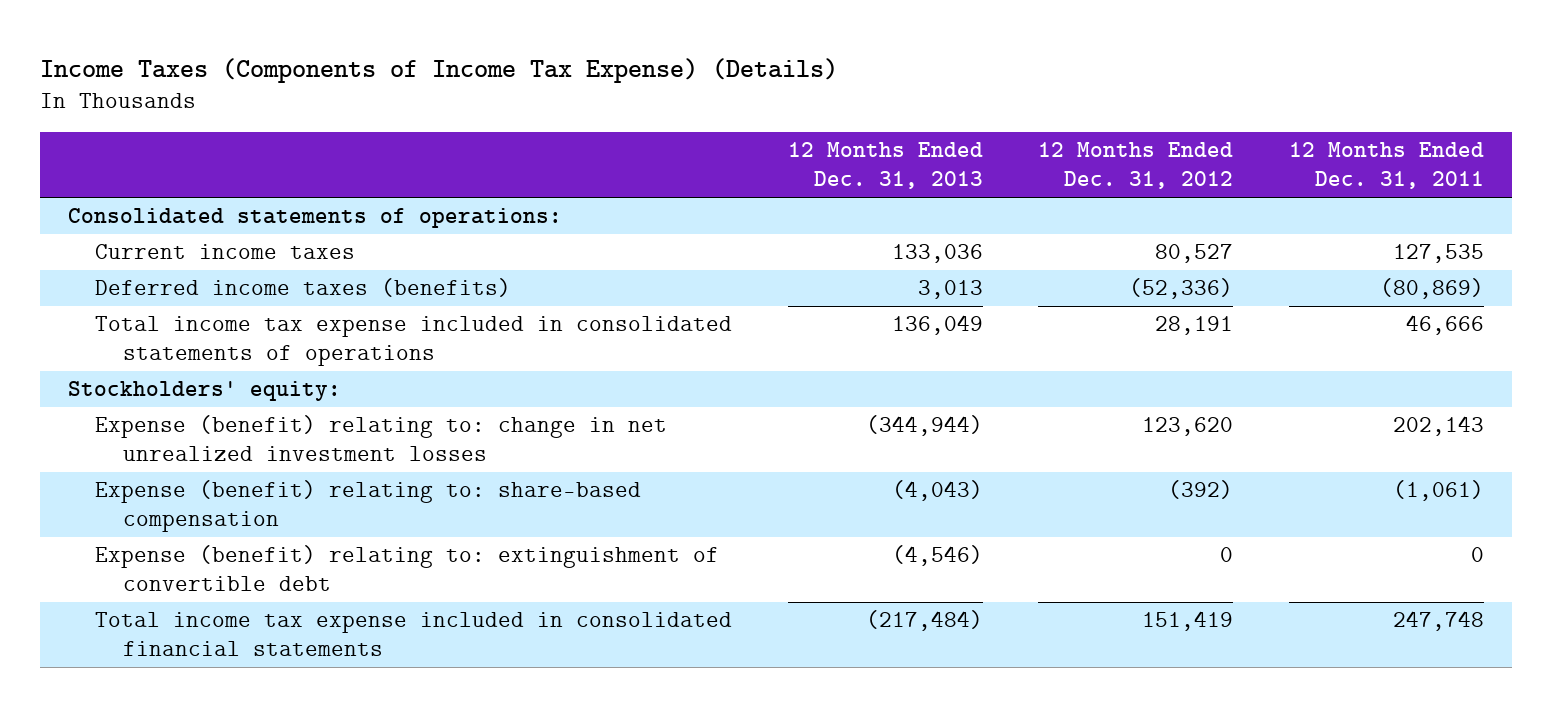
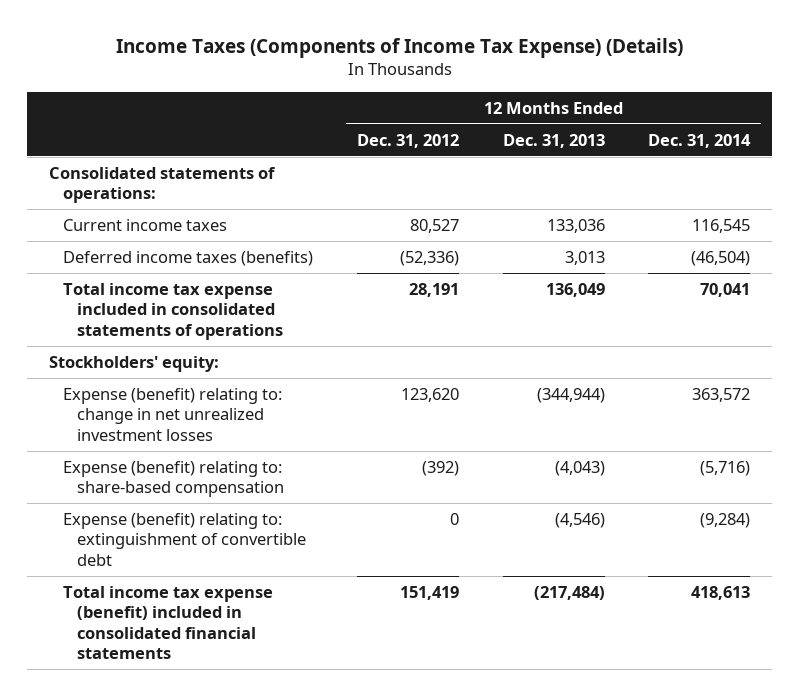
[1288,142,1484,190] 12 Months Ended Dec. 31, 2011 -> none
none -> [648,133,752,148] Dec. 31, 2014
[95,612,733,657] Total income tax expense included in consolidated financial statements -> [62,585,273,660] Total income tax expense (benefit) included in consolidated financial statements

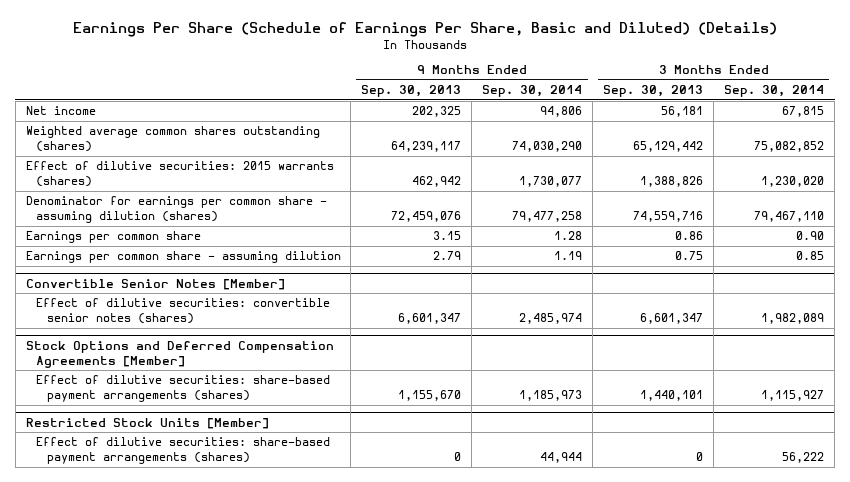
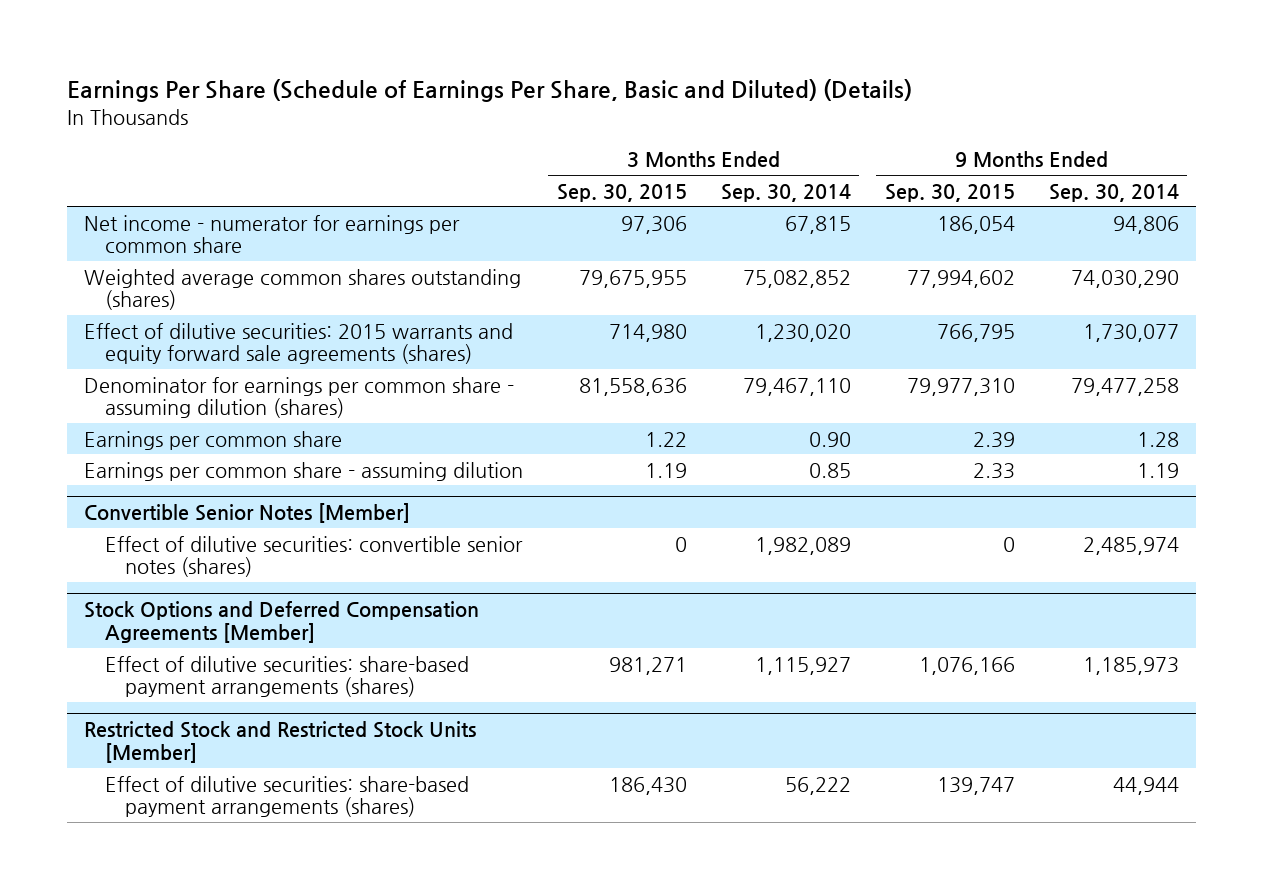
[361,85,462,98] Sep. 30, 2013 -> none
[603,85,704,98] Sep. 30, 2013 -> none
none -> [556,183,687,202] Sep. 30, 2015
none -> [884,183,1015,202] Sep. 30, 2015
[25,106,96,116] Net income -> [83,214,460,254] Net income - numerator for earnings per common share
[25,161,334,188] Effect of dilutive securities: 2015 warrants (shares) -> [83,322,513,365] Effect of dilutive securities: 2015 warrants and equity forward sale agreements (shares)
[25,417,269,429] Restricted Stock Units [Member] -> [83,721,476,763] Restricted Stock and Restricted Stock Units [Member]

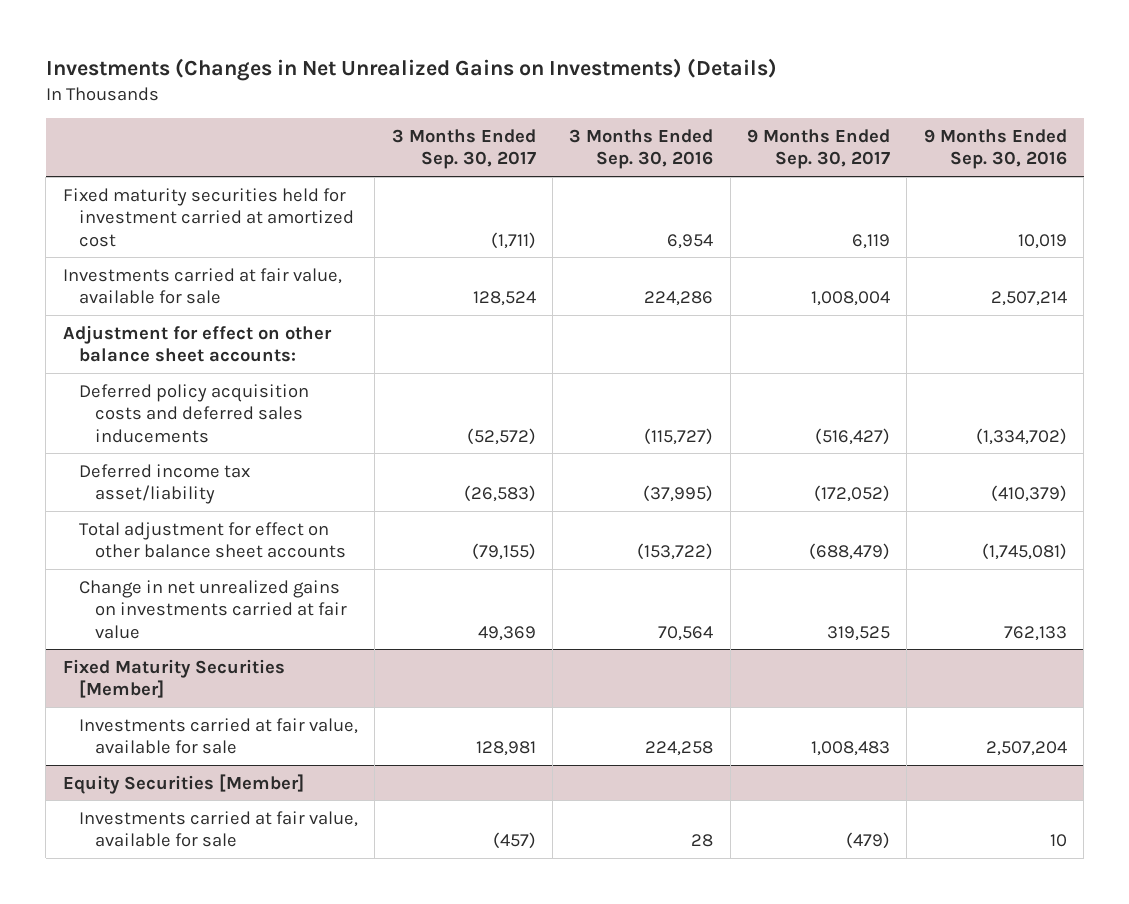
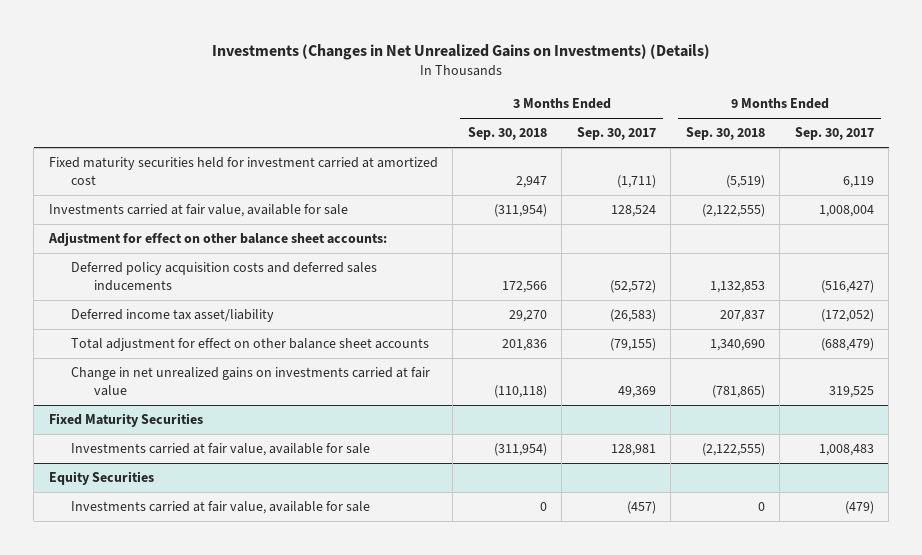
[569,128,714,170] 3 Months Ended Sep. 30, 2016 -> none
[923,128,1067,170] 9 Months Ended Sep. 30, 2016 -> none
none -> [467,127,547,141] Sep. 30, 2018
none -> [685,127,765,141] Sep. 30, 2018
[62,658,285,699] Fixed Maturity Securities [Member] -> [48,413,203,428] Fixed Maturity Securities
[62,773,304,794] Equity Securities [Member] -> [48,471,154,486] Equity Securities

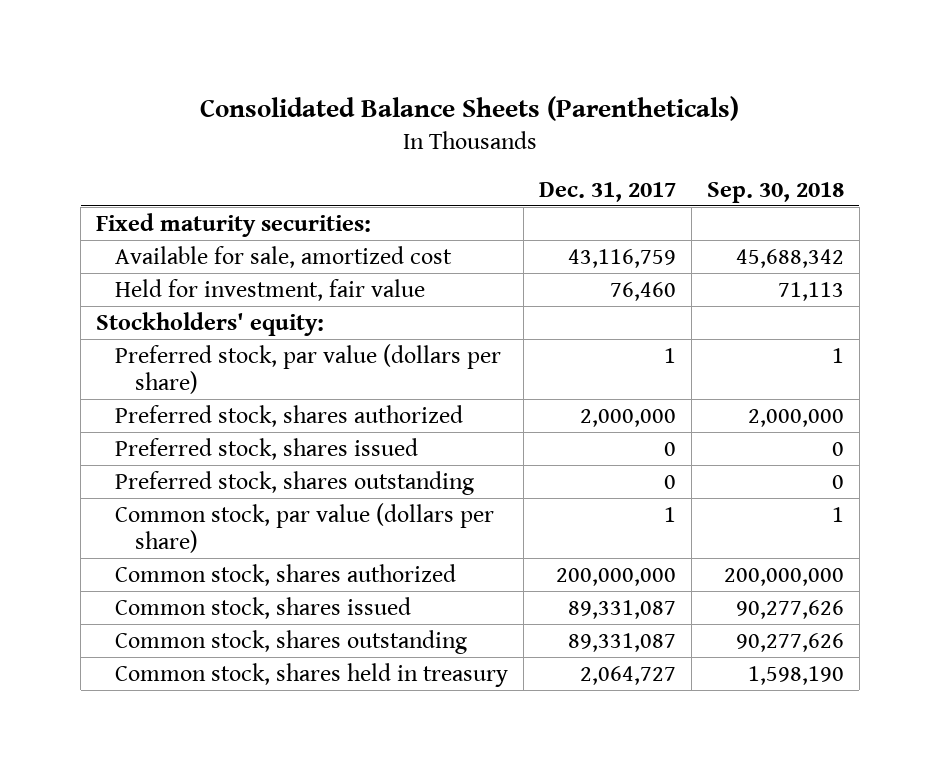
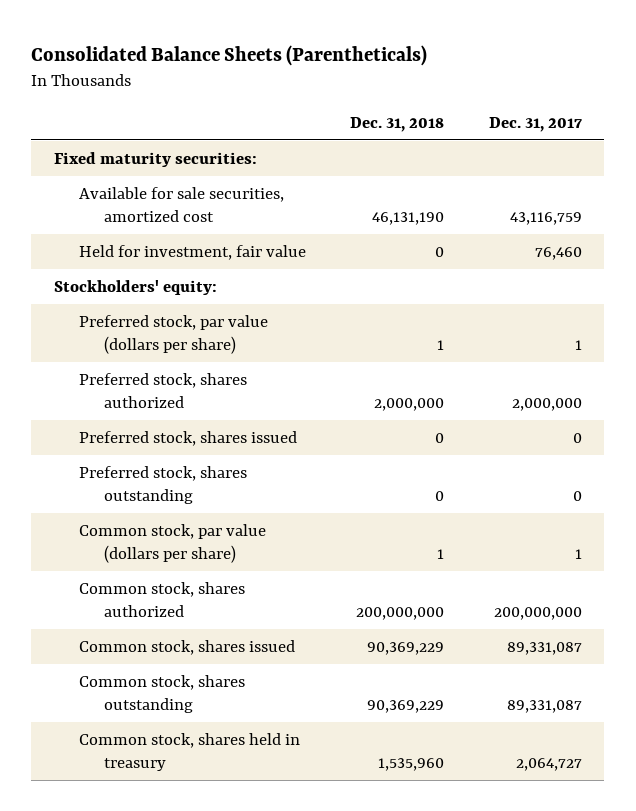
[706,181,844,203] Sep. 30, 2018 -> none
none -> [350,116,445,132] Dec. 31, 2018
[115,245,453,268] Available for sale, amortized cost -> [78,186,284,223] Available for sale securities, amortized cost

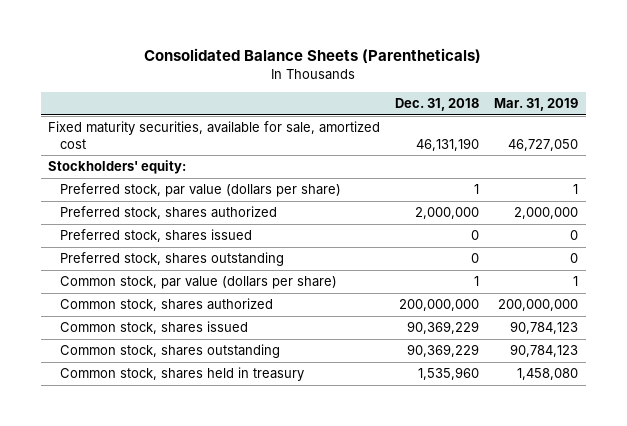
[489,116,583,132] Dec. 31, 2017 -> none
none -> [494,98,579,112] Mar. 31, 2019
[53,151,257,167] Fixed maturity securities: -> none
[78,244,306,260] Held for investment, fair value -> none
[78,186,284,223] Available for sale securities, amortized cost -> [48,121,381,149] Fixed maturity securities, available for sale, amortized cost

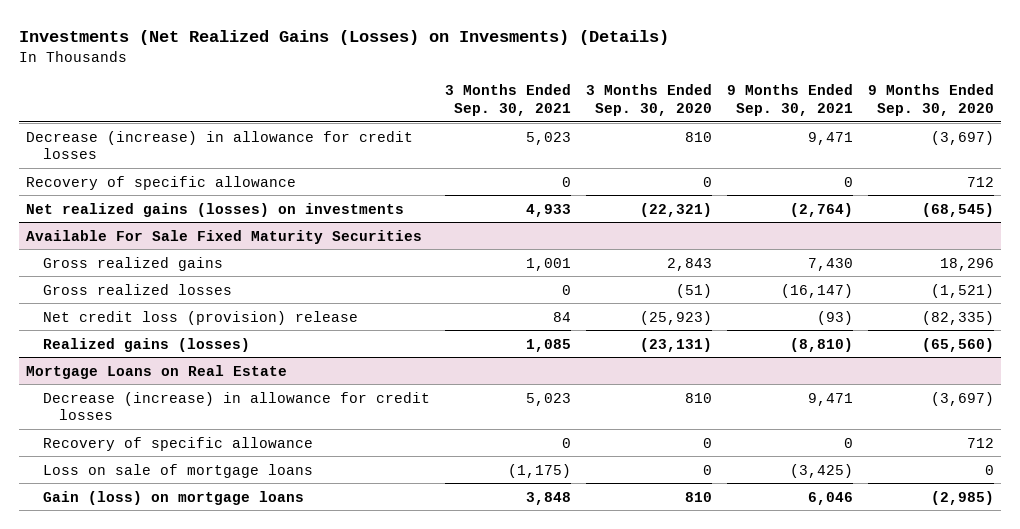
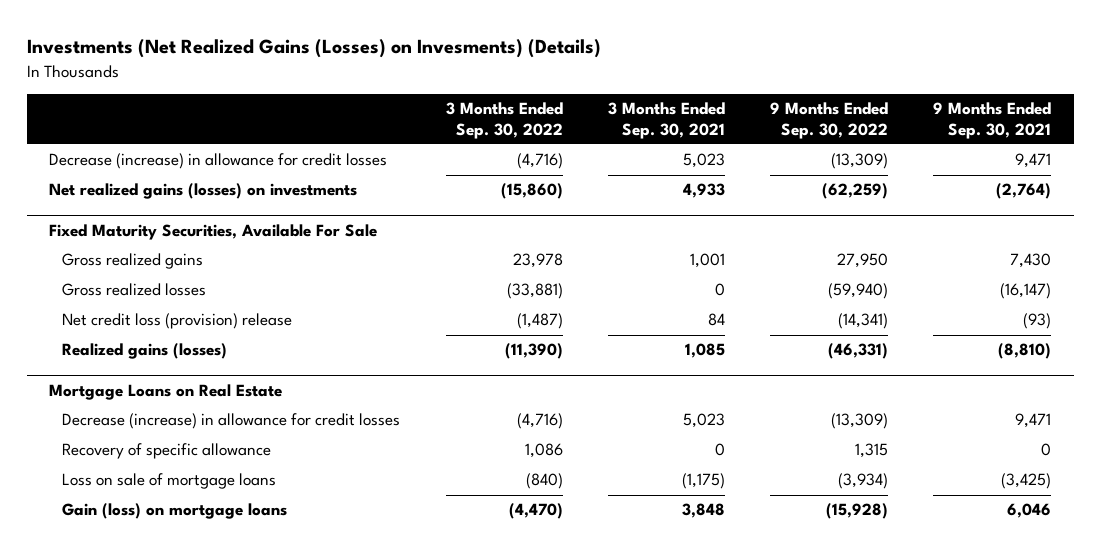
[585,83,712,116] 3 Months Ended Sep. 30, 2020 -> none
[867,83,994,116] 9 Months Ended Sep. 30, 2020 -> none
none -> [445,102,563,139] 3 Months Ended Sep. 30, 2022
none -> [770,102,889,139] 9 Months Ended Sep. 30, 2022
[26,175,297,190] Recovery of specific allowance -> none
[26,229,423,244] Available For Sale Fixed Maturity Securities -> [49,223,378,240] Fixed Maturity Securities, Available For Sale

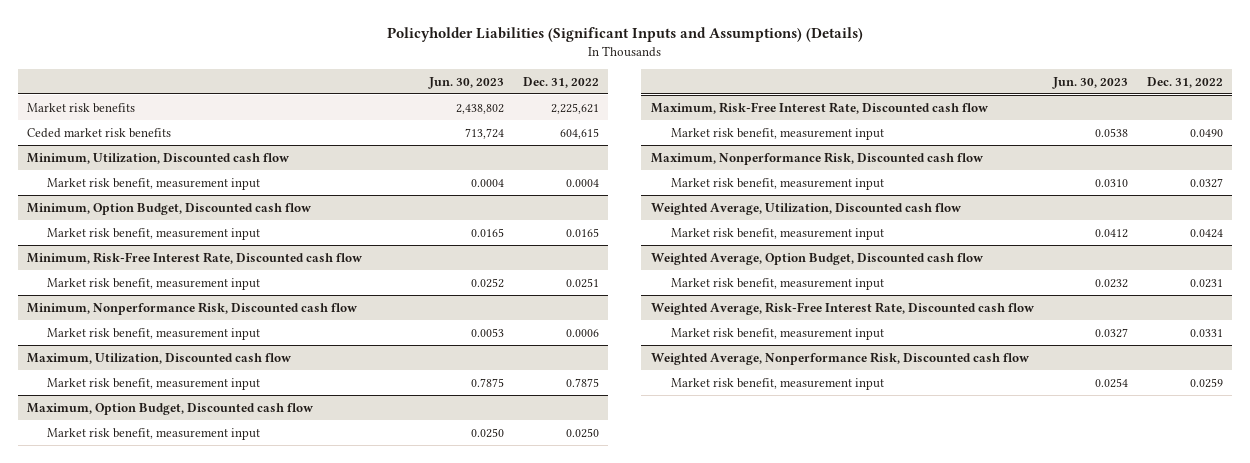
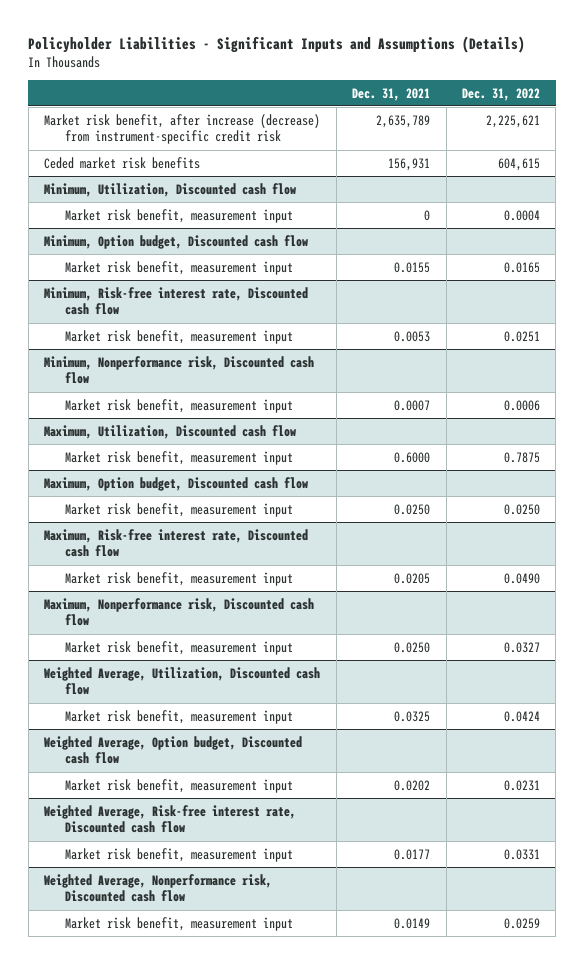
[386,27,863,43] Policyholder Liabilities (Significant Inputs and Assumptions) (Details) -> [28,35,526,53] Policyholder Liabilities - Significant Inputs and Assumptions (Details)
[428,76,505,89] Jun. 30, 2023 -> none
none -> [352,87,431,101] Dec. 31, 2021
[27,102,136,113] Market risk benefits -> [44,113,321,145] Market risk benefit, after increase (decrease) from instrument-specific credit risk
[27,202,312,215] Minimum, Option Budget, Discounted cash flow -> [44,234,309,249] Minimum, Option budget, Discounted cash flow
[27,251,363,264] Minimum, Risk-Free Interest Rate, Discounted cash flow -> [44,286,309,316] Minimum, Risk-free interest rate, Discounted cash flow
[27,301,358,315] Minimum, Nonperformance Risk, Discounted cash flow -> [44,355,315,385] Minimum, Nonperformance risk, Discounted cash flow
[27,402,314,415] Maximum, Option Budget, Discounted cash flow -> [44,476,309,491] Maximum, Option budget, Discounted cash flow
[650,101,988,114] Maximum, Risk-Free Interest Rate, Discounted cash flow -> [44,528,309,558] Maximum, Risk-free interest rate, Discounted cash flow
[650,151,983,165] Maximum, Nonperformance Risk, Discounted cash flow -> [44,597,315,627] Maximum, Nonperformance risk, Discounted cash flow
[650,252,983,265] Weighted Average, Option Budget, Discounted cash flow -> [44,735,303,765] Weighted Average, Option budget, Discounted cash flow
[650,301,1034,315] Weighted Average, Risk-Free Interest Rate, Discounted cash flow -> [44,804,297,834] Weighted Average, Risk-free interest rate, Discounted cash flow
[650,351,1029,365] Weighted Average, Nonperformance Risk, Discounted cash flow -> [44,873,273,903] Weighted Average, Nonperformance risk, Discounted cash flow

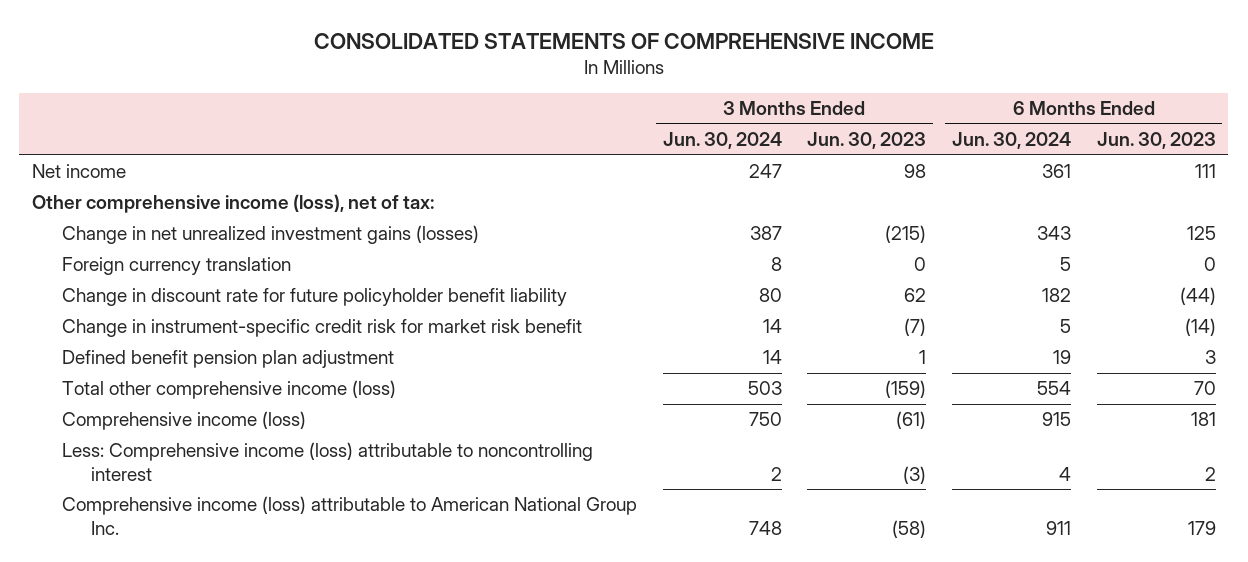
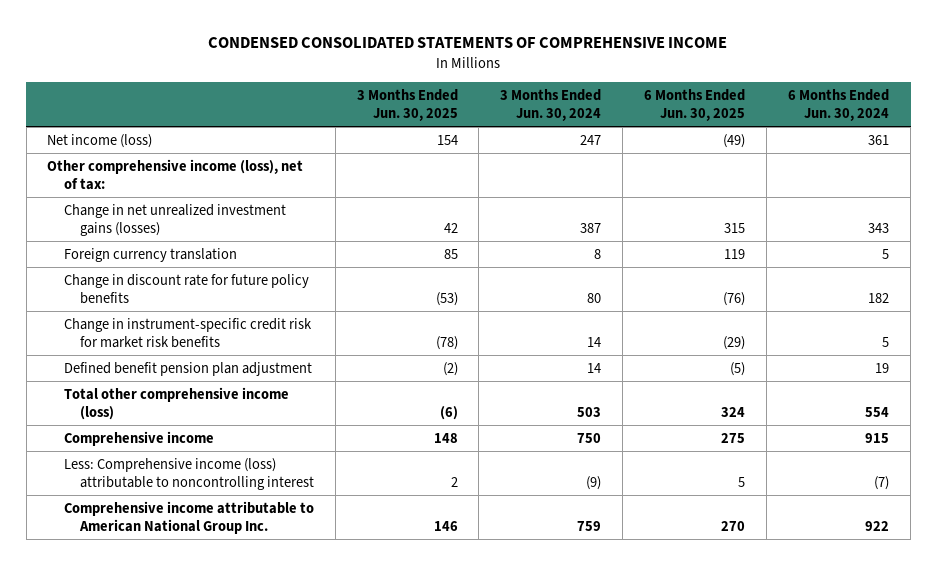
[313,32,934,49] CONSOLIDATED STATEMENTS OF COMPREHENSIVE INCOME -> [208,37,728,49] CONDENSED CONSOLIDATED STATEMENTS OF COMPREHENSIVE INCOME
[807,132,927,150] Jun. 30, 2023 -> none
[1096,132,1216,150] Jun. 30, 2023 -> none
none -> [356,88,458,121] 3 Months Ended Jun. 30, 2025
none -> [644,88,746,121] 6 Months Ended Jun. 30, 2025
[32,164,127,179] Net income -> [47,133,153,148] Net income (loss)
[61,288,567,307] Change in discount rate for future policyholder benefit liability -> [63,273,309,304] Change in discount rate for future policy benefits
[61,319,582,338] Change in instrument-specific credit risk for market risk benefit -> [63,317,312,348] Change in instrument-specific credit risk for market risk benefits
[61,411,306,431] Comprehensive income (loss) -> [63,430,214,446] Comprehensive income
[770,466,782,481] 2 -> [586,475,602,490] (9)
[1058,466,1071,481] 4 -> [874,475,890,490] (7)
[61,496,637,535] Comprehensive income (loss) attributable to American National Group Inc. -> [63,500,314,534] Comprehensive income attributable to American National Group Inc.
[748,520,782,535] 748 -> [577,520,602,531] 759
[1045,520,1071,535] 911 -> [865,520,890,531] 922

